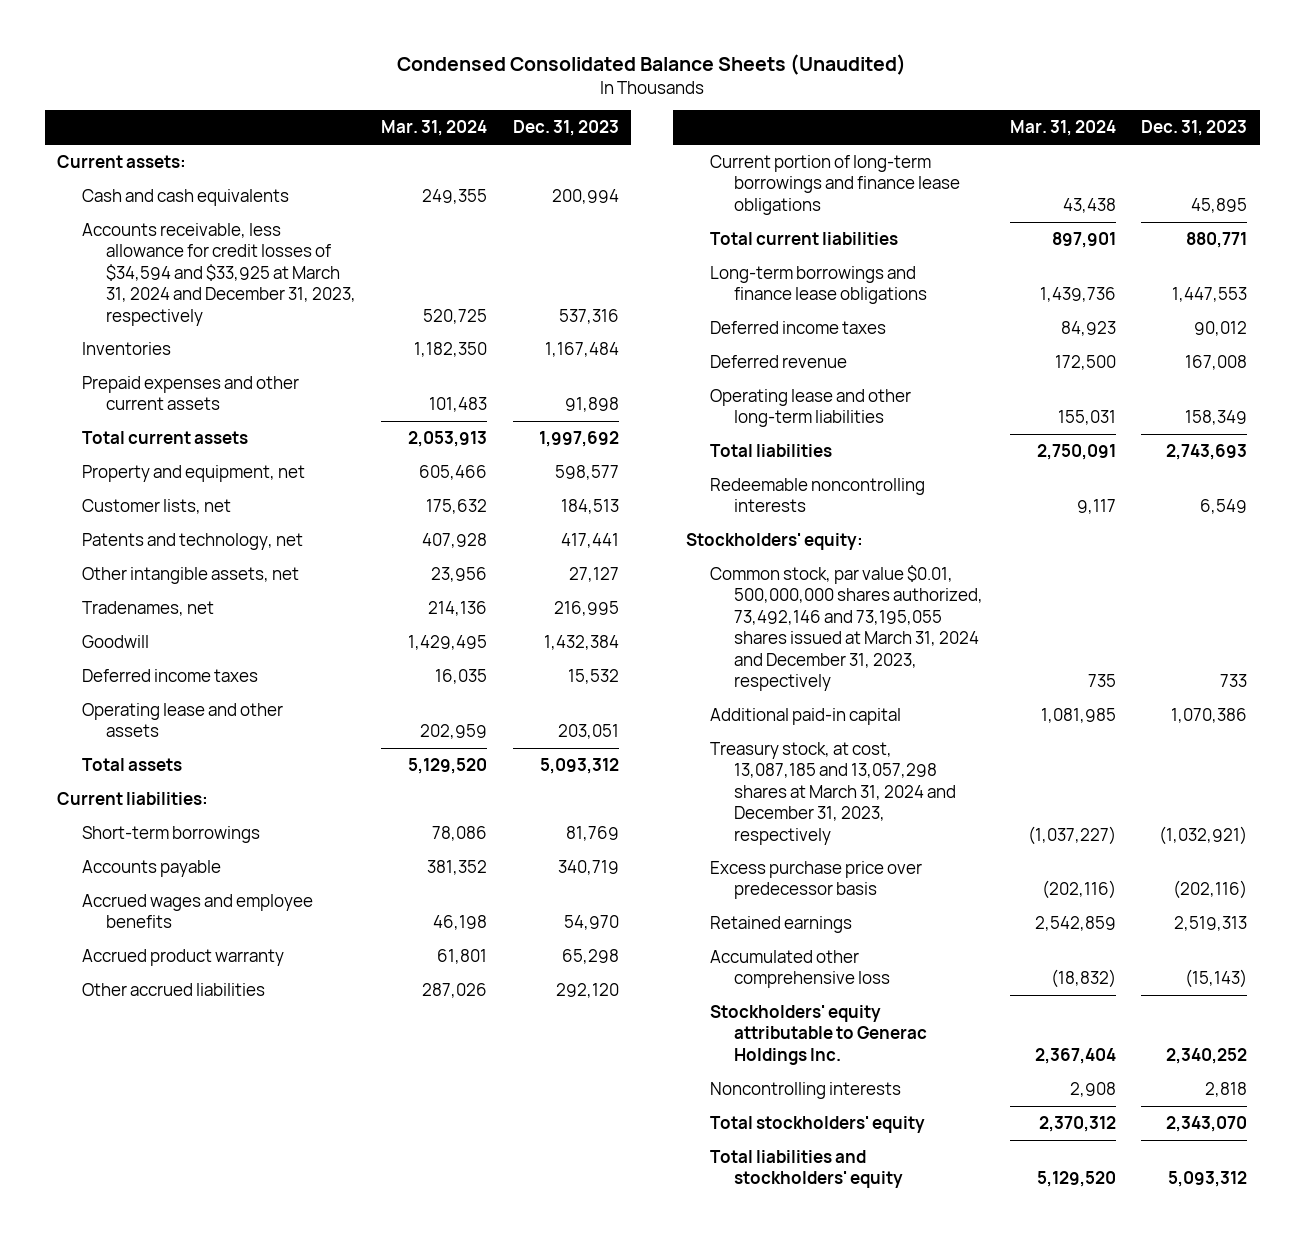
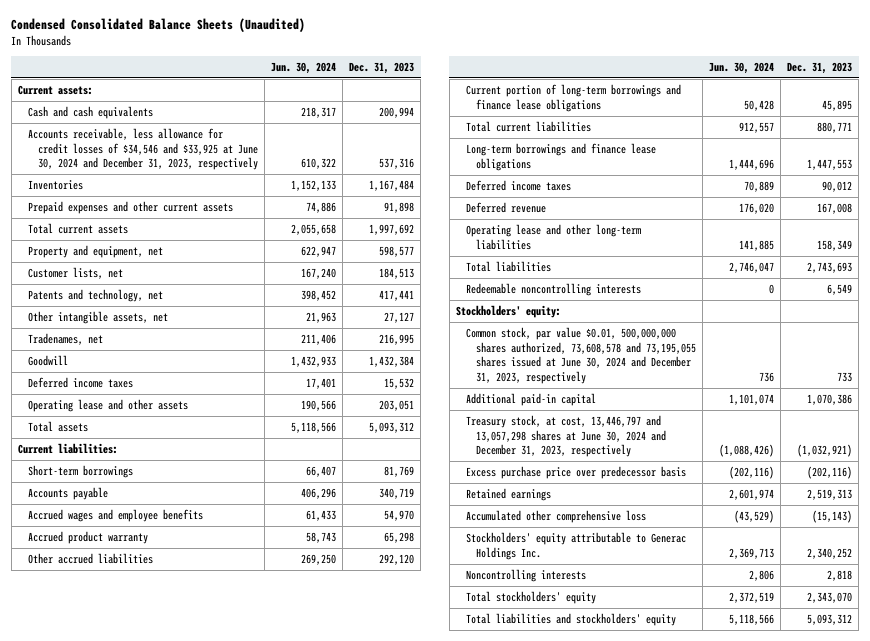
[381,120,488,137] Mar. 31, 2024 -> none
none -> [270,62,336,75] Jun. 30, 2024
[81,223,356,326] Accounts receivable, less allowance for credit losses of $34,594 and $33,925 at March 31, 2024 and December 31, 2023, respectively -> [27,127,258,171] Accounts receivable, less allowance for credit losses of $34,546 and $33,925 at June 30, 2024 and December 31, 2023, respectively
[710,565,984,691] Common stock, par value $0.01, 500,000,000 shares authorized, 73,492,146 and 73,195,055 shares issued at March 31, 2024 and December 31, 2023, respectively -> [465,326,696,385] Common stock, par value $0.01, 500,000,000 shares authorized, 73,608,578 and 73,195,055 shares issued at June 30, 2024 and December 31, 2023, respectively
[710,742,957,845] Treasury stock, at cost, 13,087,185 and 13,057,298 shares at March 31, 2024 and December 31, 2023, respectively -> [465,414,666,458] Treasury stock, at cost, 13,446,797 and 13,057,298 shares at June 30, 2024 and December 31, 2023, respectively

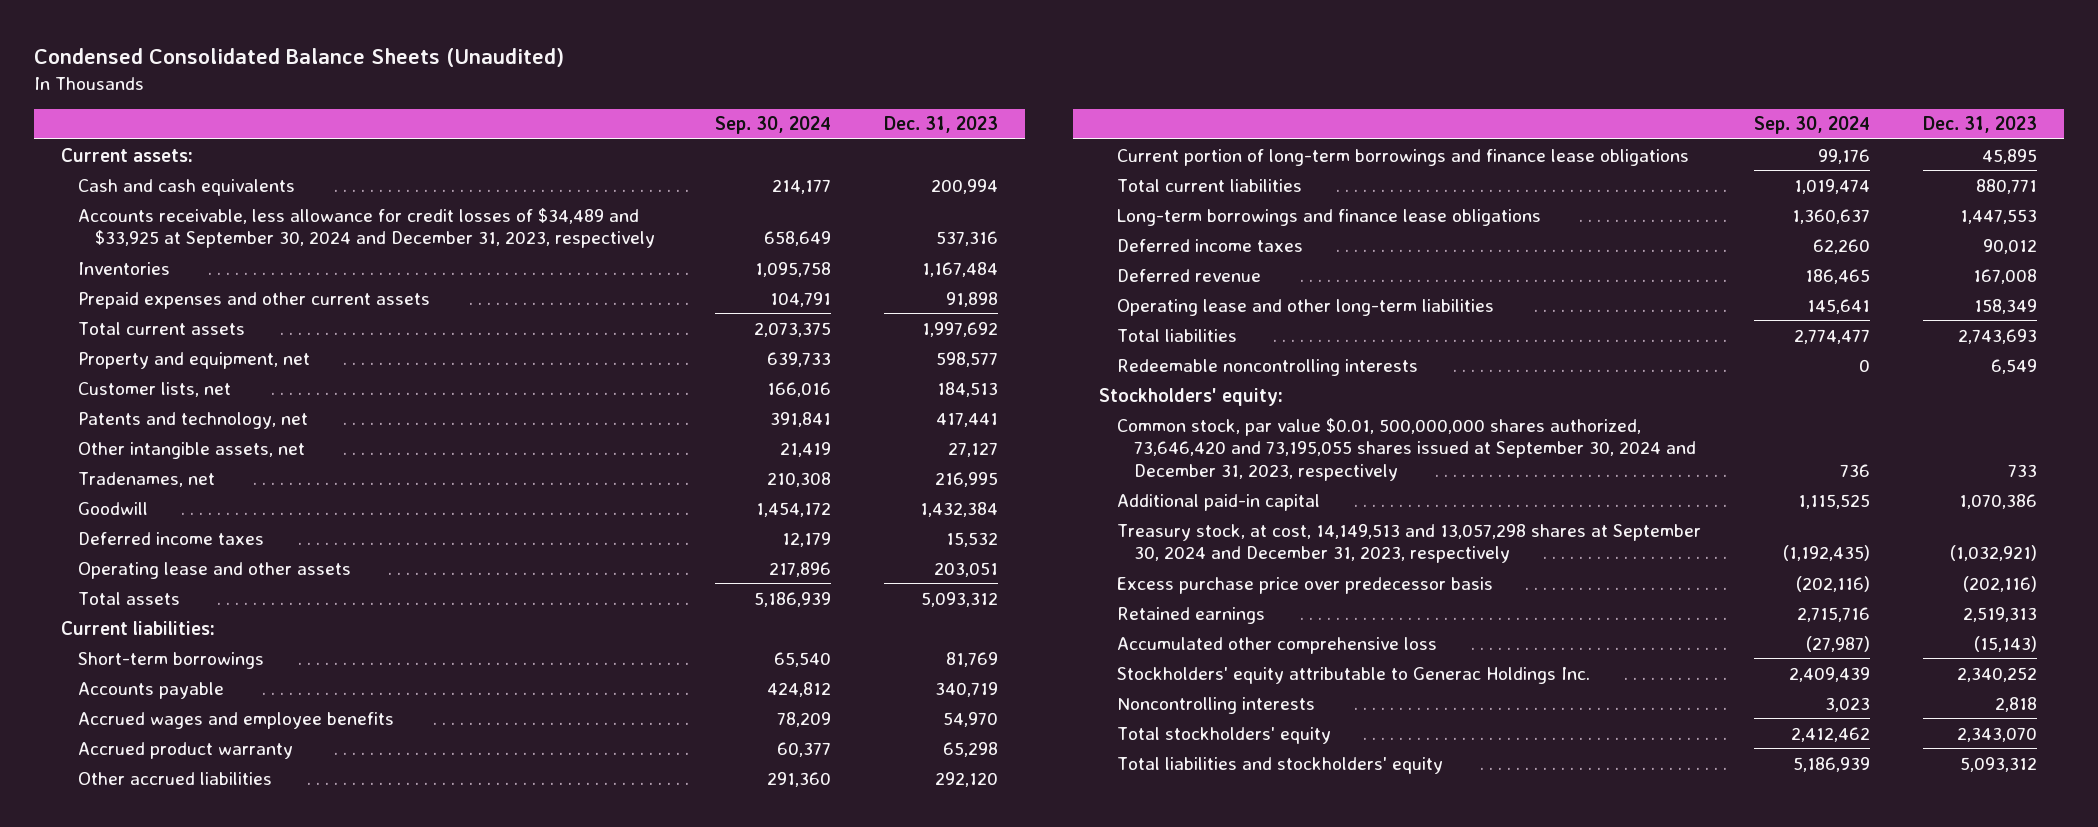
[270,62,336,75] Jun. 30, 2024 -> none
none -> [715,116,832,135] Sep. 30, 2024
[27,127,258,171] Accounts receivable, less allowance for credit losses of $34,546 and $33,925 at June 30, 2024 and December 31, 2023, respectively -> [78,207,656,249] Accounts receivable, less allowance for credit losses of $34,489 and $33,925 at September 30, 2024 and December 31, 2023, respectively
[465,326,696,385] Common stock, par value $0.01, 500,000,000 shares authorized, 73,608,578 and 73,195,055 shares issued at June 30, 2024 and December 31, 2023, respectively -> [1116,417,1696,481] Common stock, par value $0.01, 500,000,000 shares authorized, 73,646,420 and 73,195,055 shares issued at September 30, 2024 and December 31, 2023, respectively
[465,414,666,458] Treasury stock, at cost, 13,446,797 and 13,057,298 shares at June 30, 2024 and December 31, 2023, respectively -> [1116,523,1701,564] Treasury stock, at cost, 14,149,513 and 13,057,298 shares at September 30, 2024 and December 31, 2023, respectively

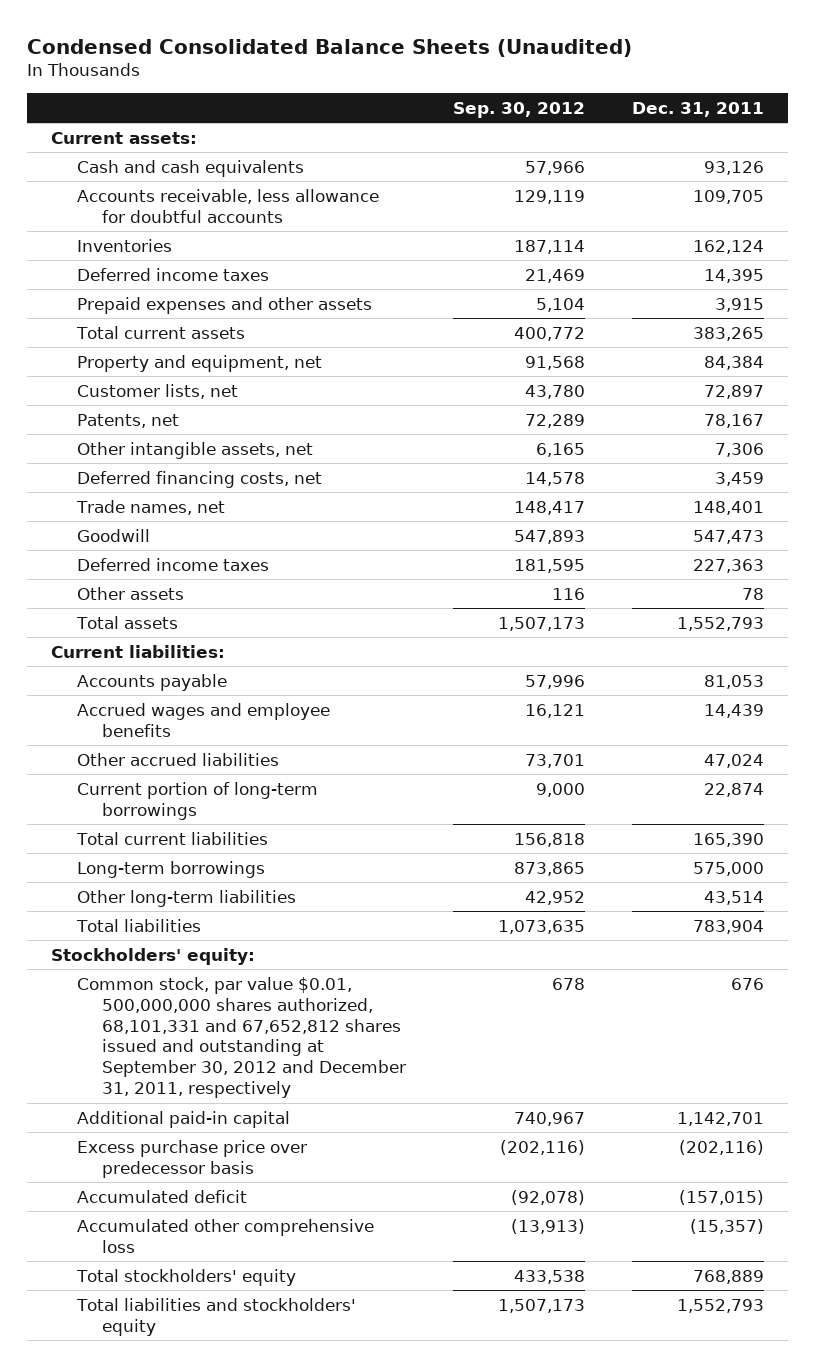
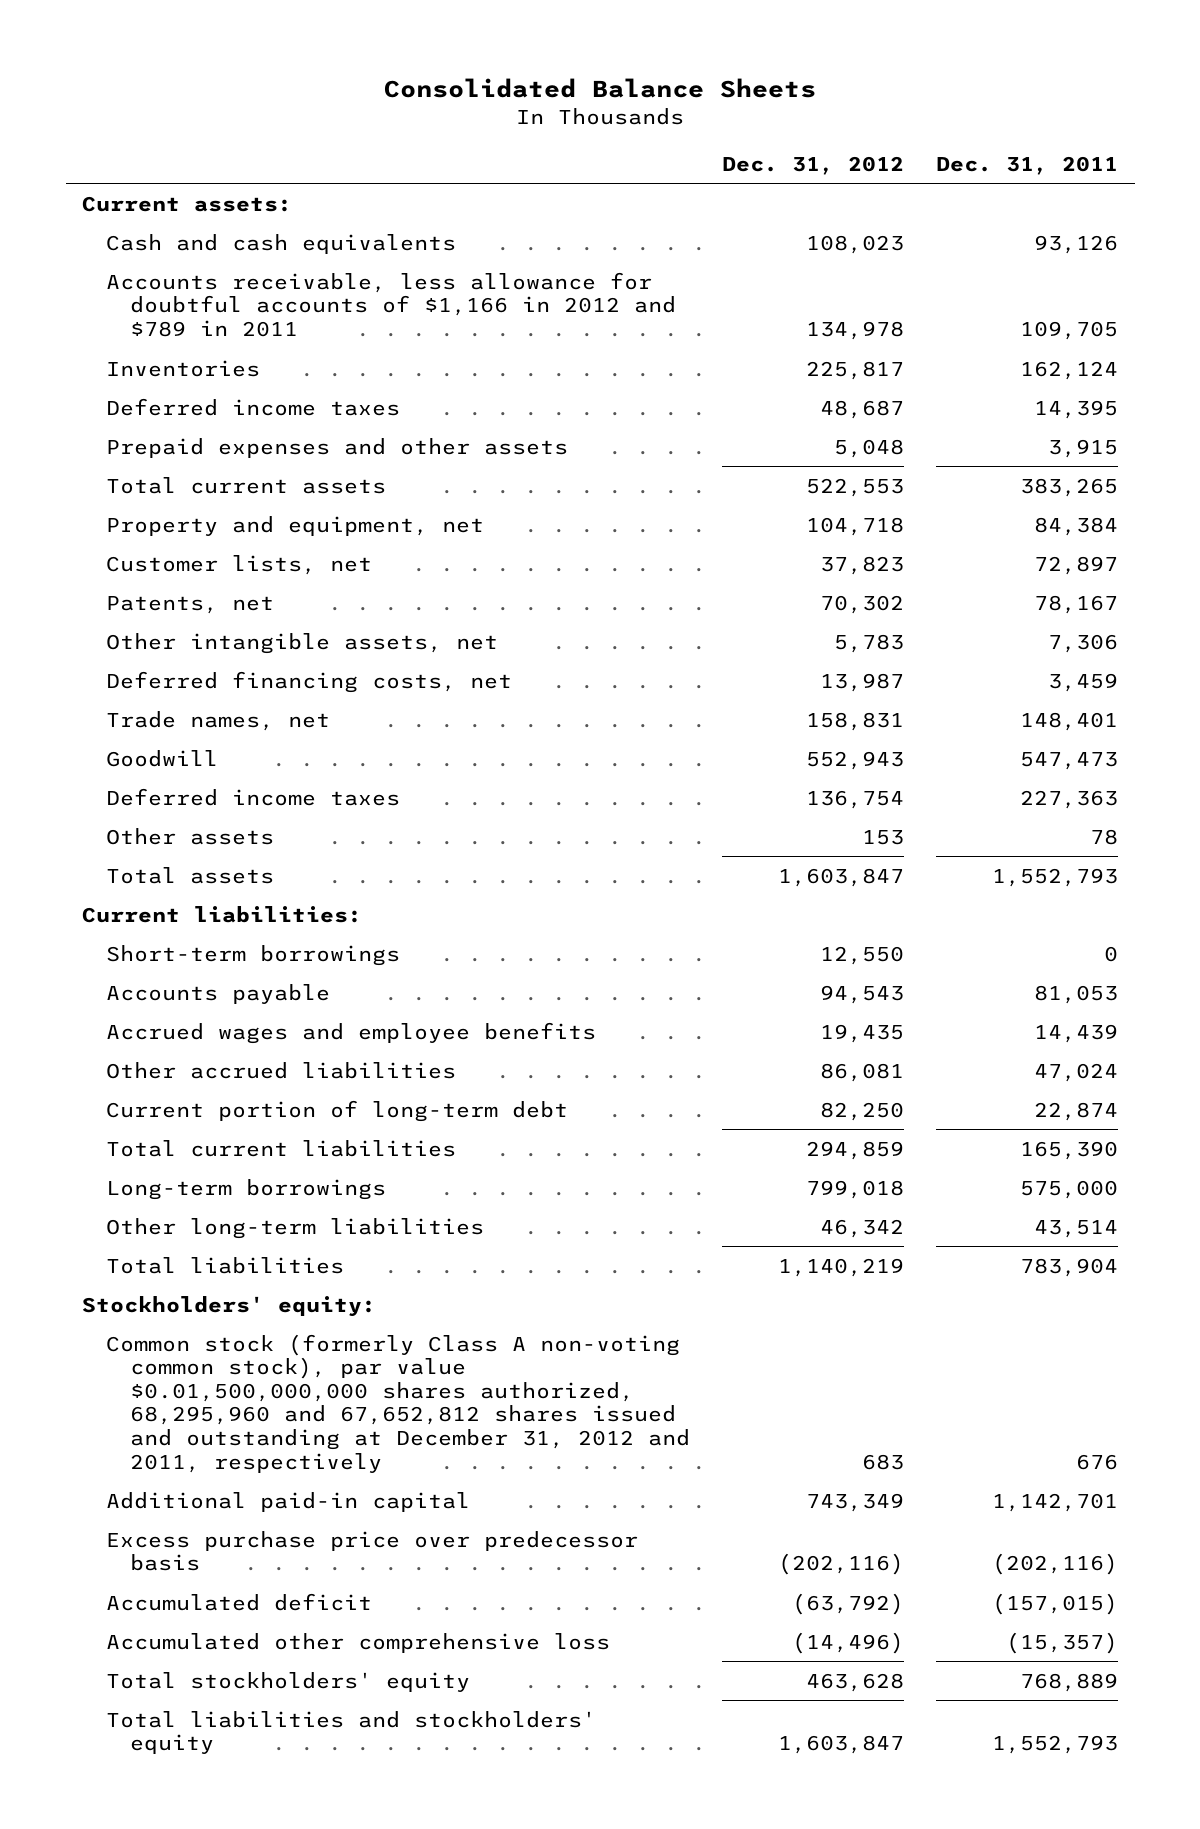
[27,38,633,57] Condensed Consolidated Balance Sheets (Unaudited) -> [384,77,817,98] Consolidated Balance Sheets
[453,102,586,119] Sep. 30, 2012 -> none
none -> [722,155,905,175] Dec. 31, 2012
[76,188,379,223] Accounts receivable, less allowance for doubtful accounts -> [106,271,677,337] Accounts receivable, less allowance for doubtful accounts of $1,166 in 2012 and $789 in 2011
none -> [106,944,401,966] Short-term borrowings
[76,781,318,820] Current portion of long-term borrowings -> [106,1099,569,1122] Current portion of long-term debt
[76,976,407,1099] Common stock, par value $0.01, 500,000,000 shares authorized, 68,101,331 and 67,652,812 shares issued and outstanding at September 30, 2012 and December 31, 2011, respectively -> [106,1333,691,1473] Common stock (formerly Class A non-voting common stock), par value $0.01,500,000,000 shares authorized, 68,295,960 and 67,652,812 shares issued and outstanding at December 31, 2012 and 2011, respectively

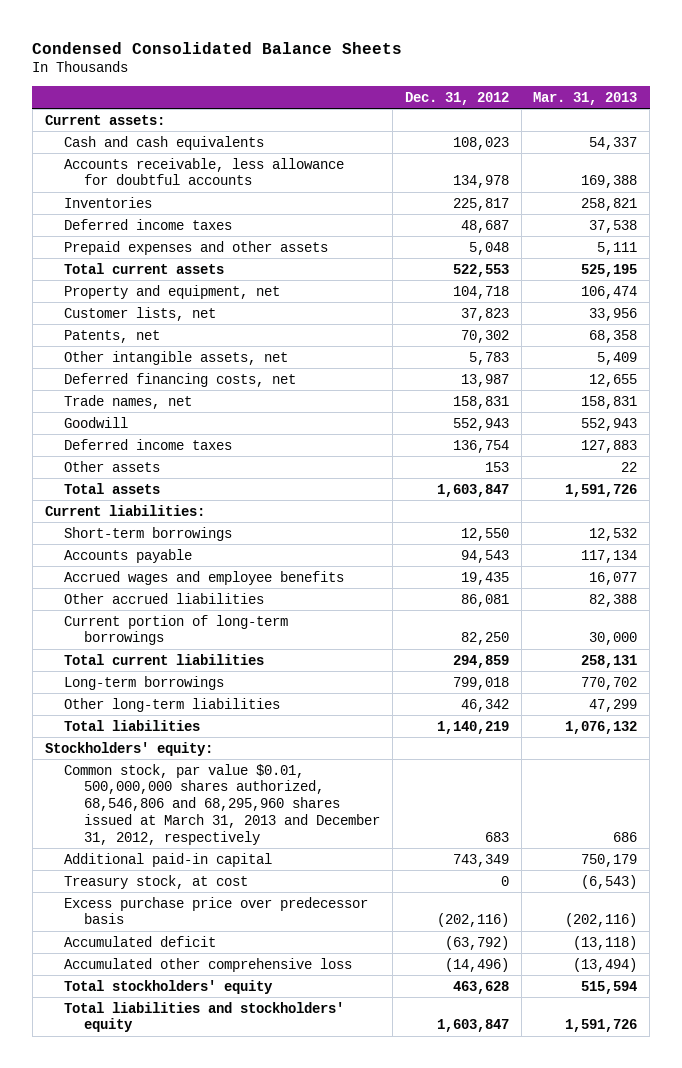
[384,77,817,98] Consolidated Balance Sheets -> [32,41,403,54] Condensed Consolidated Balance Sheets
[936,155,1119,175] Dec. 31, 2011 -> none
none -> [533,91,638,105] Mar. 31, 2013
[106,271,677,337] Accounts receivable, less allowance for doubtful accounts of $1,166 in 2012 and $789 in 2011 -> [64,157,345,186] Accounts receivable, less allowance for doubtful accounts
[106,1099,569,1122] Current portion of long-term debt -> [64,614,289,646] Current portion of long-term borrowings
[106,1333,691,1473] Common stock (formerly Class A non-voting common stock), par value $0.01,500,000,000 shares authorized, 68,295,960 and 67,652,812 shares issued and outstanding at December 31, 2012 and 2011, respectively -> [64,763,381,845] Common stock, par value $0.01, 500,000,000 shares authorized, 68,546,806 and 68,295,960 shares issued at March 31, 2013 and December 31, 2012, respectively
none -> [64,874,249,889] Treasury stock, at cost

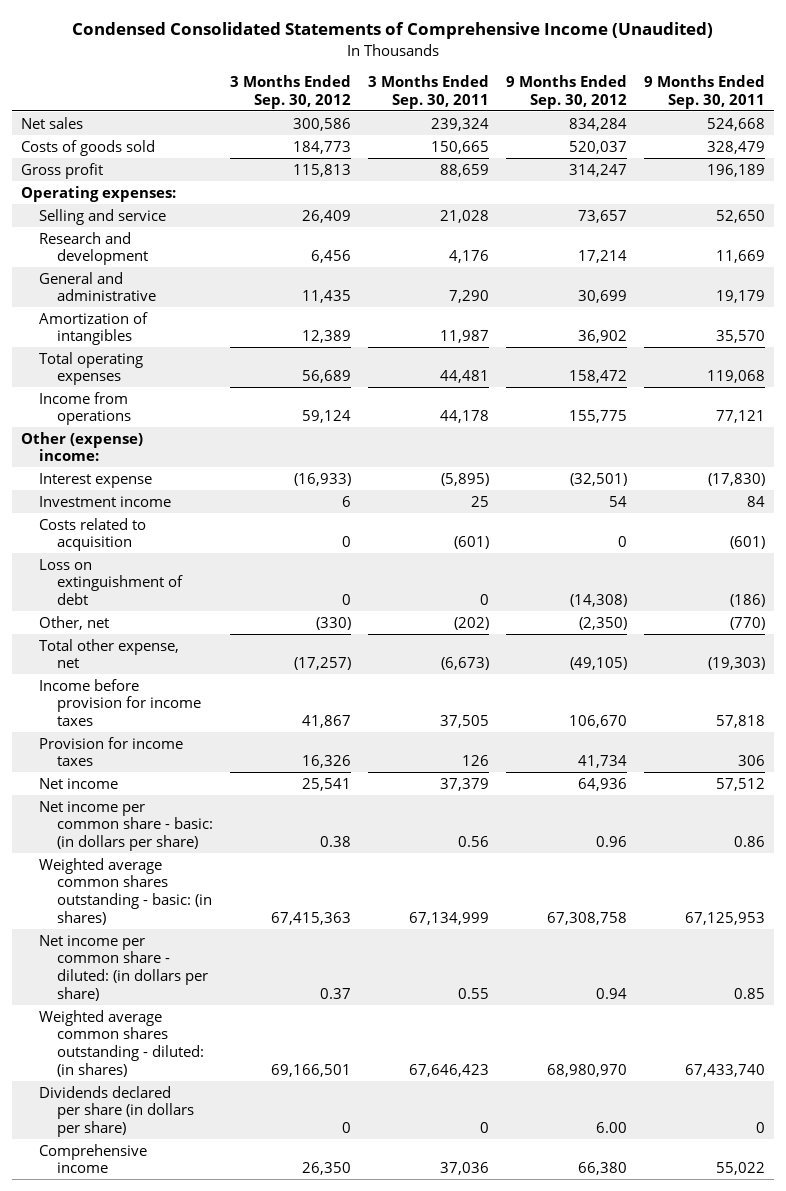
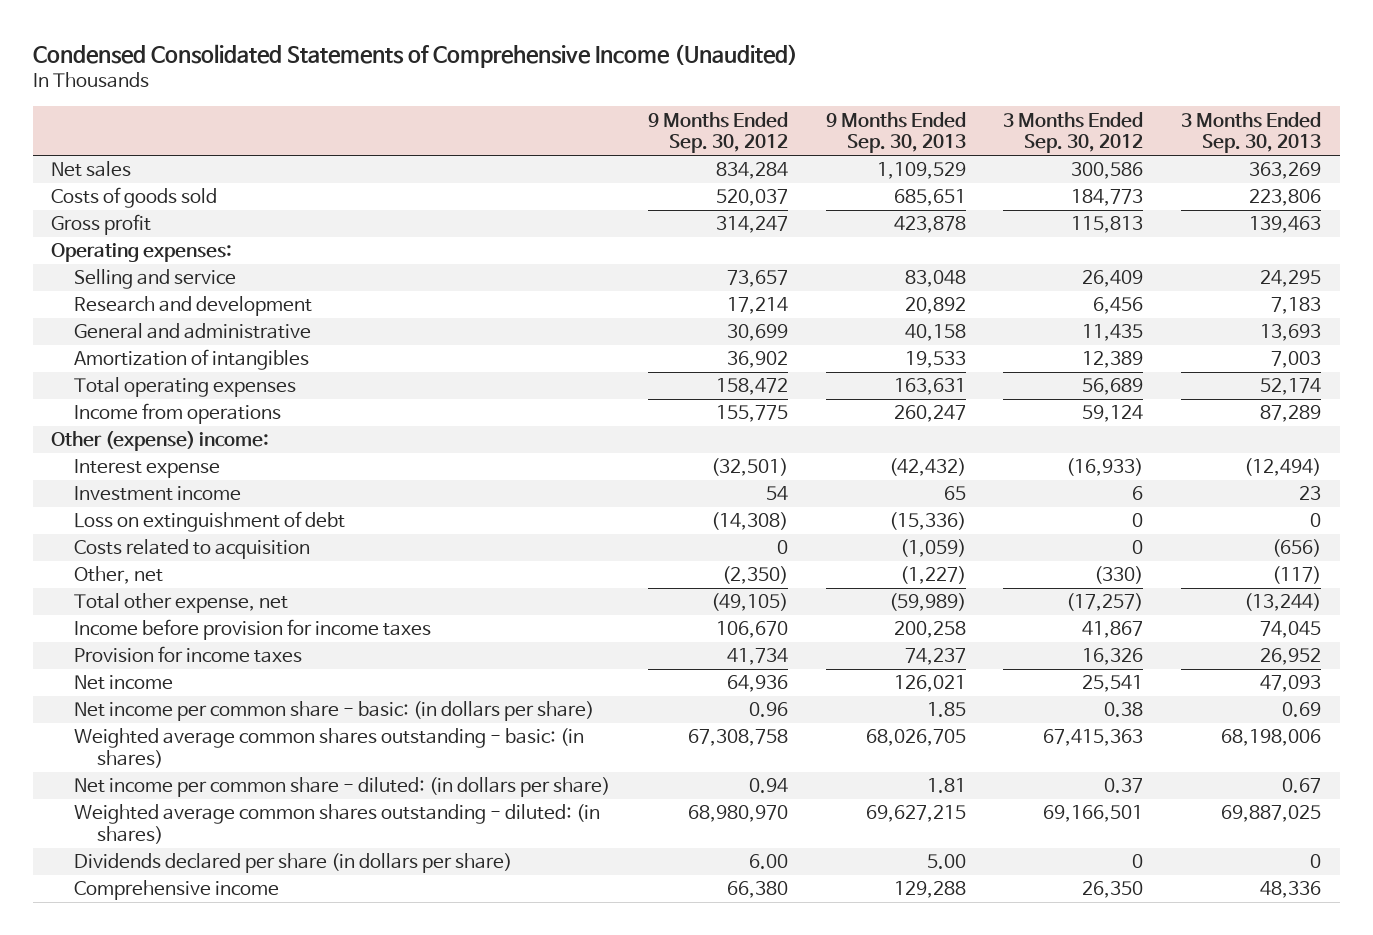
[368,75,490,109] 3 Months Ended Sep. 30, 2011 -> none
[644,75,766,109] 9 Months Ended Sep. 30, 2011 -> none
none -> [825,111,966,154] 9 Months Ended Sep. 30, 2013
none -> [1181,111,1322,154] 3 Months Ended Sep. 30, 2013
[39,517,147,552] Costs related to acquisition -> [74,539,311,560] Costs related to acquisition

